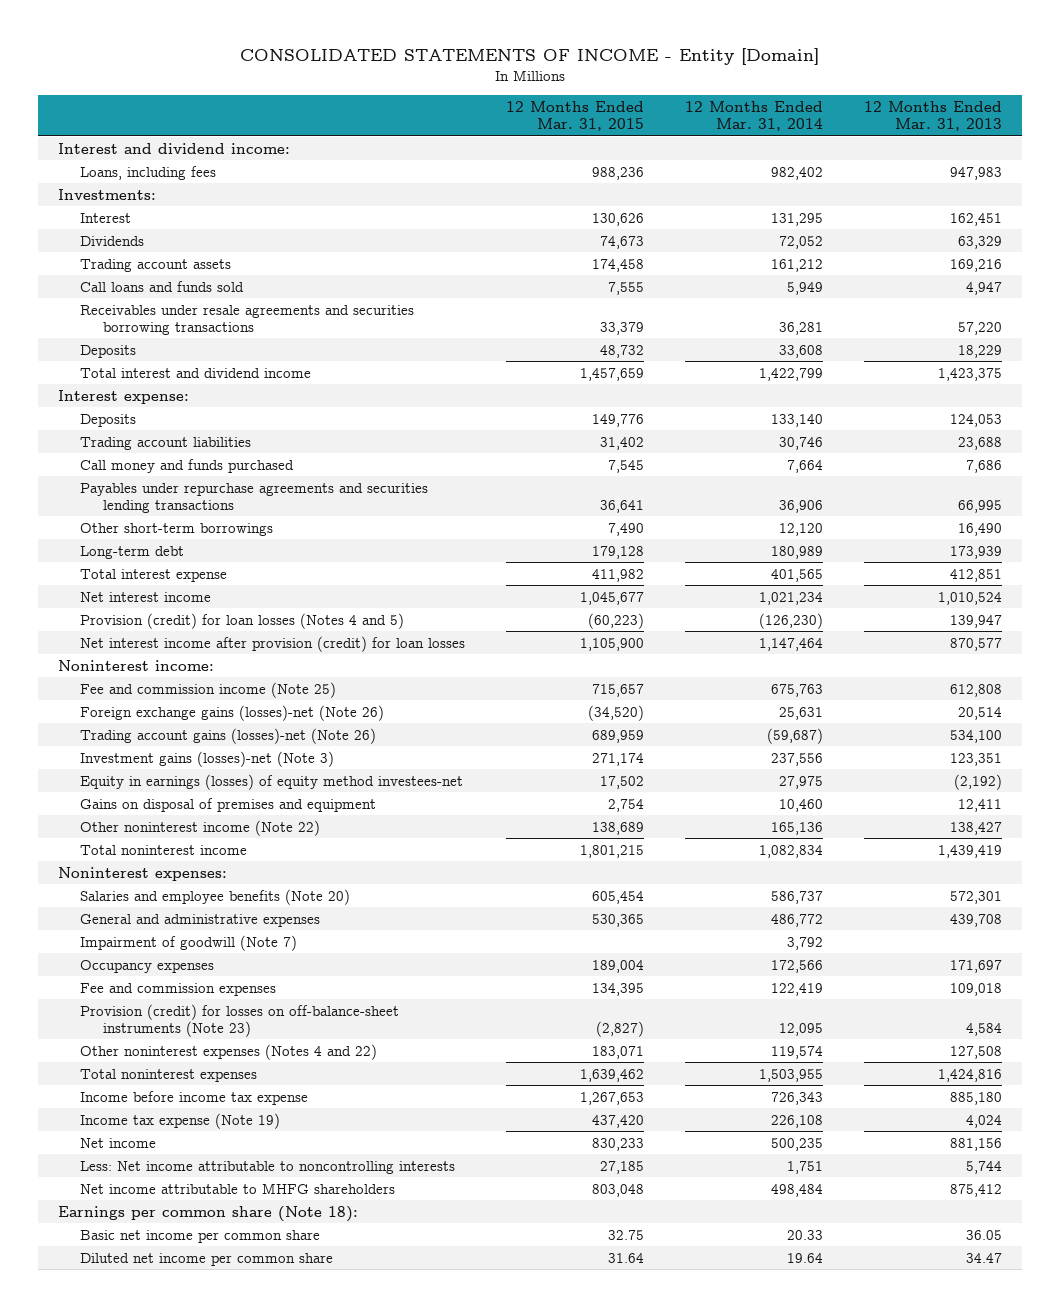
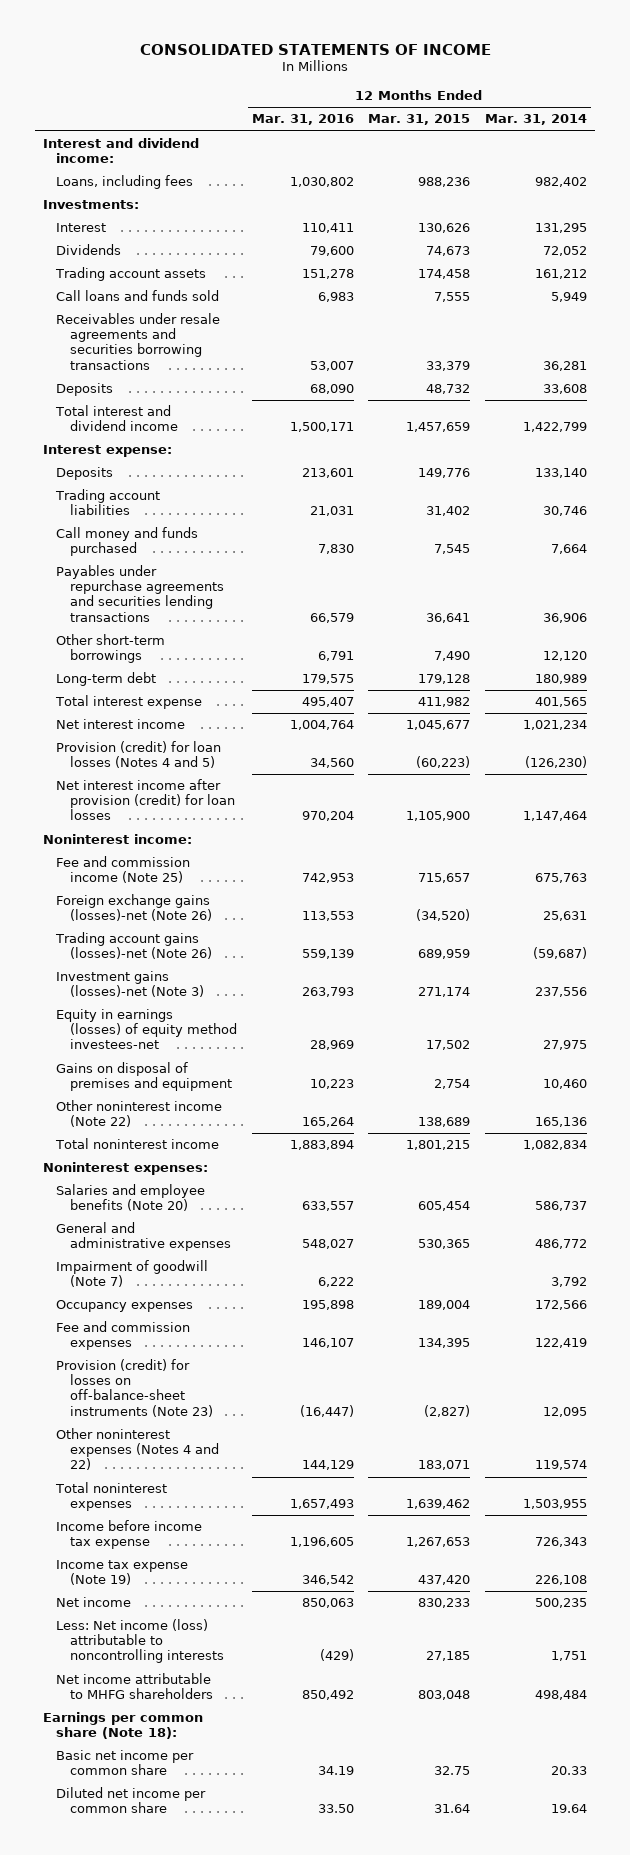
[239,47,819,65] CONSOLIDATED STATEMENTS OF INCOME - Entity [Domain] -> [140,43,492,55] CONSOLIDATED STATEMENTS OF INCOME
[864,100,1003,132] 12 Months Ended Mar. 31, 2013 -> none
none -> [251,114,354,126] Mar. 31, 2016
[80,1160,456,1174] Less: Net income attributable to noncontrolling interests -> [56,1619,224,1664] Less: Net income (loss) attributable to noncontrolling interests

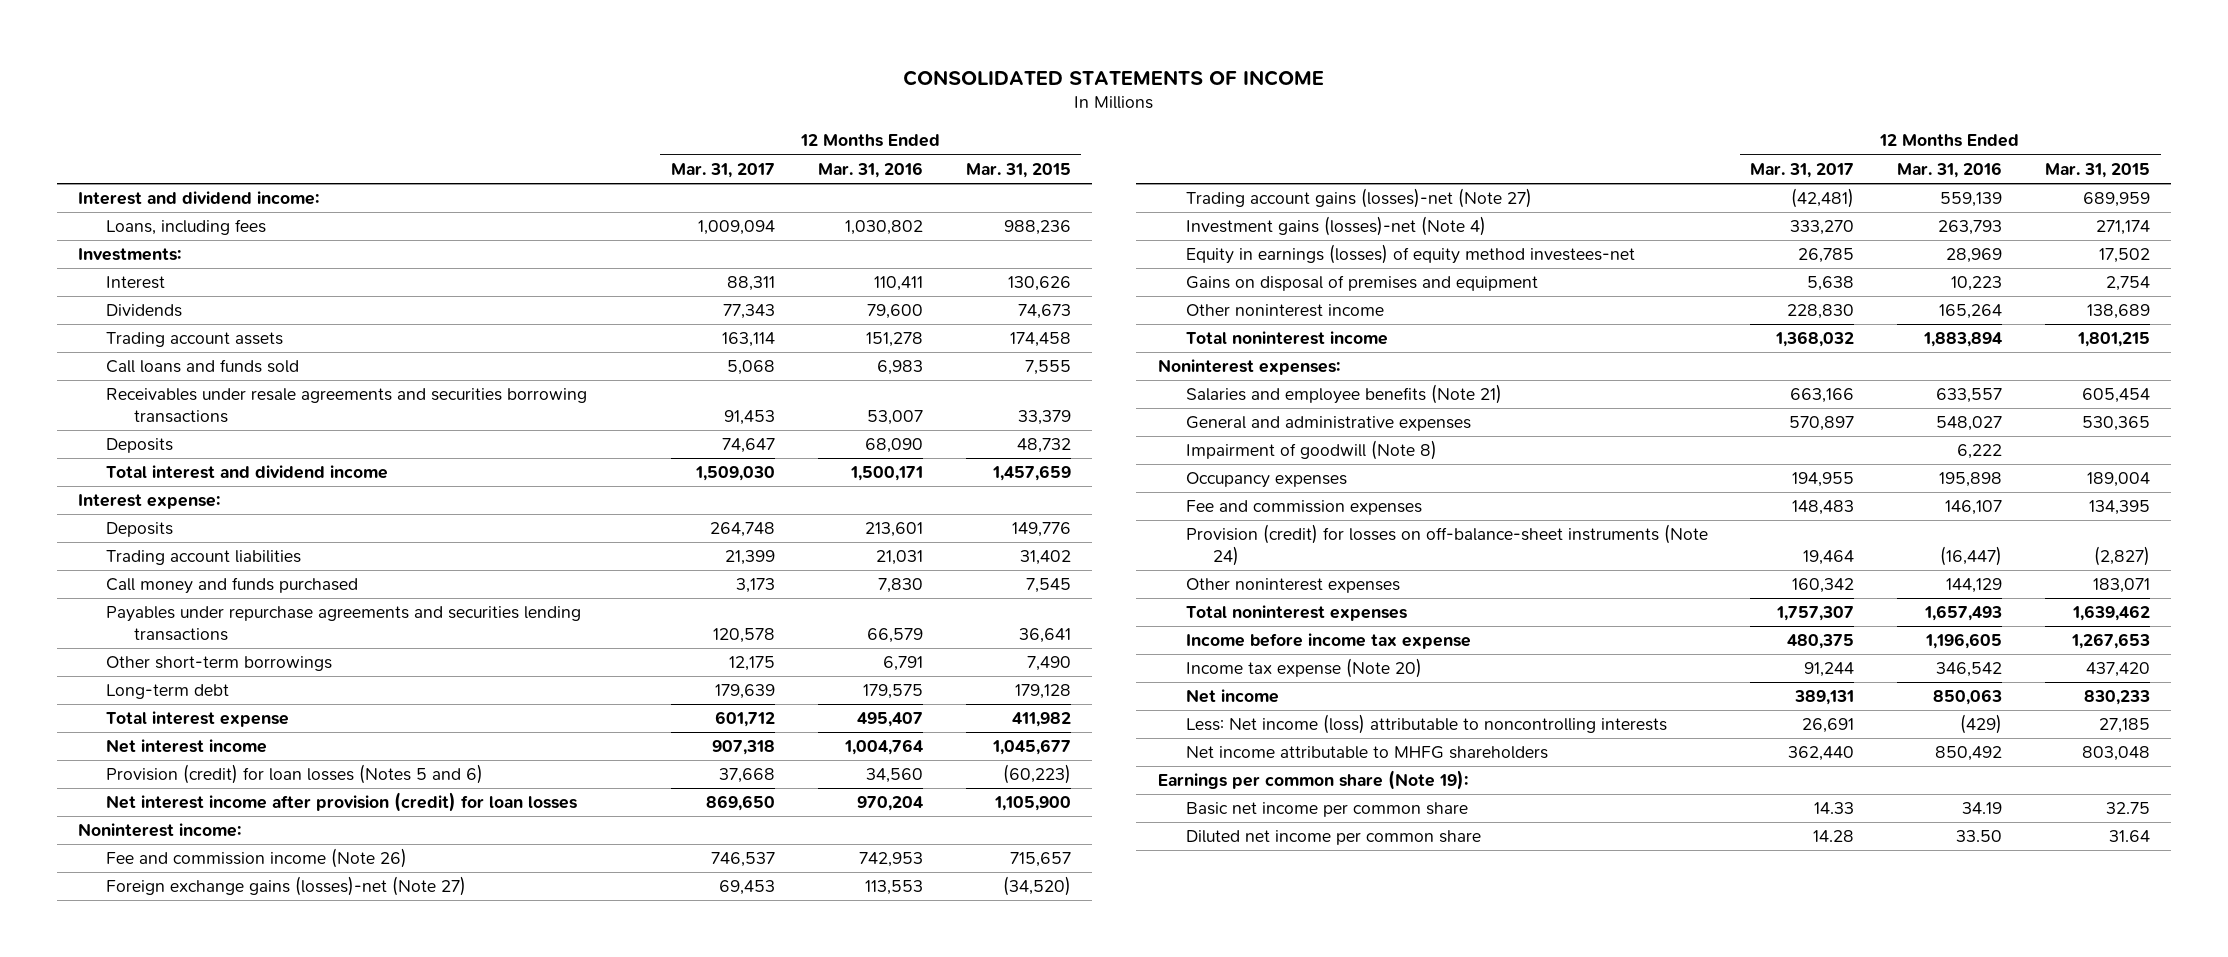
[485,114,588,126] Mar. 31, 2014 -> none
none -> [671,162,776,178] Mar. 31, 2017
[56,741,222,769] Provision (credit) for loan losses (Notes 4 and 5) -> [106,764,484,785] Provision (credit) for loan losses (Notes 5 and 6)
[56,856,191,884] Fee and commission income (Note 25) -> [106,848,408,869] Fee and commission income (Note 26)
[56,894,212,922] Foreign exchange gains (losses)-net (Note 26) -> [106,876,467,897] Foreign exchange gains (losses)-net (Note 27)
[55,932,212,960] Trading account gains (losses)-net (Note 26) -> [1185,188,1532,209] Trading account gains (losses)-net (Note 27)
[56,971,204,998] Investment gains (losses)-net (Note 3) -> [1185,216,1486,237] Investment gains (losses)-net (Note 4)
[56,1100,223,1128] Other noninterest income (Note 22) -> [1185,304,1384,318] Other noninterest income
[56,1184,206,1212] Salaries and employee benefits (Note 20) -> [1185,384,1502,405] Salaries and employee benefits (Note 21)
[56,1260,209,1288] Impairment of goodwill (Note 7) -> [1185,440,1437,461] Impairment of goodwill (Note 8)
[56,1359,213,1417] Provision (credit) for losses on off-balance-sheet instruments (Note 23) -> [1185,524,1708,566] Provision (credit) for losses on off-balance-sheet instruments (Note 24)
[56,1428,219,1471] Other noninterest expenses (Notes 4 and 22) -> [1185,578,1400,594] Other noninterest expenses
[56,1560,189,1586] Income tax expense (Note 19) -> [1185,658,1422,679] Income tax expense (Note 20)
[42,1712,203,1740] Earnings per common share (Note 18): -> [1157,770,1468,791] Earnings per common share (Note 19):

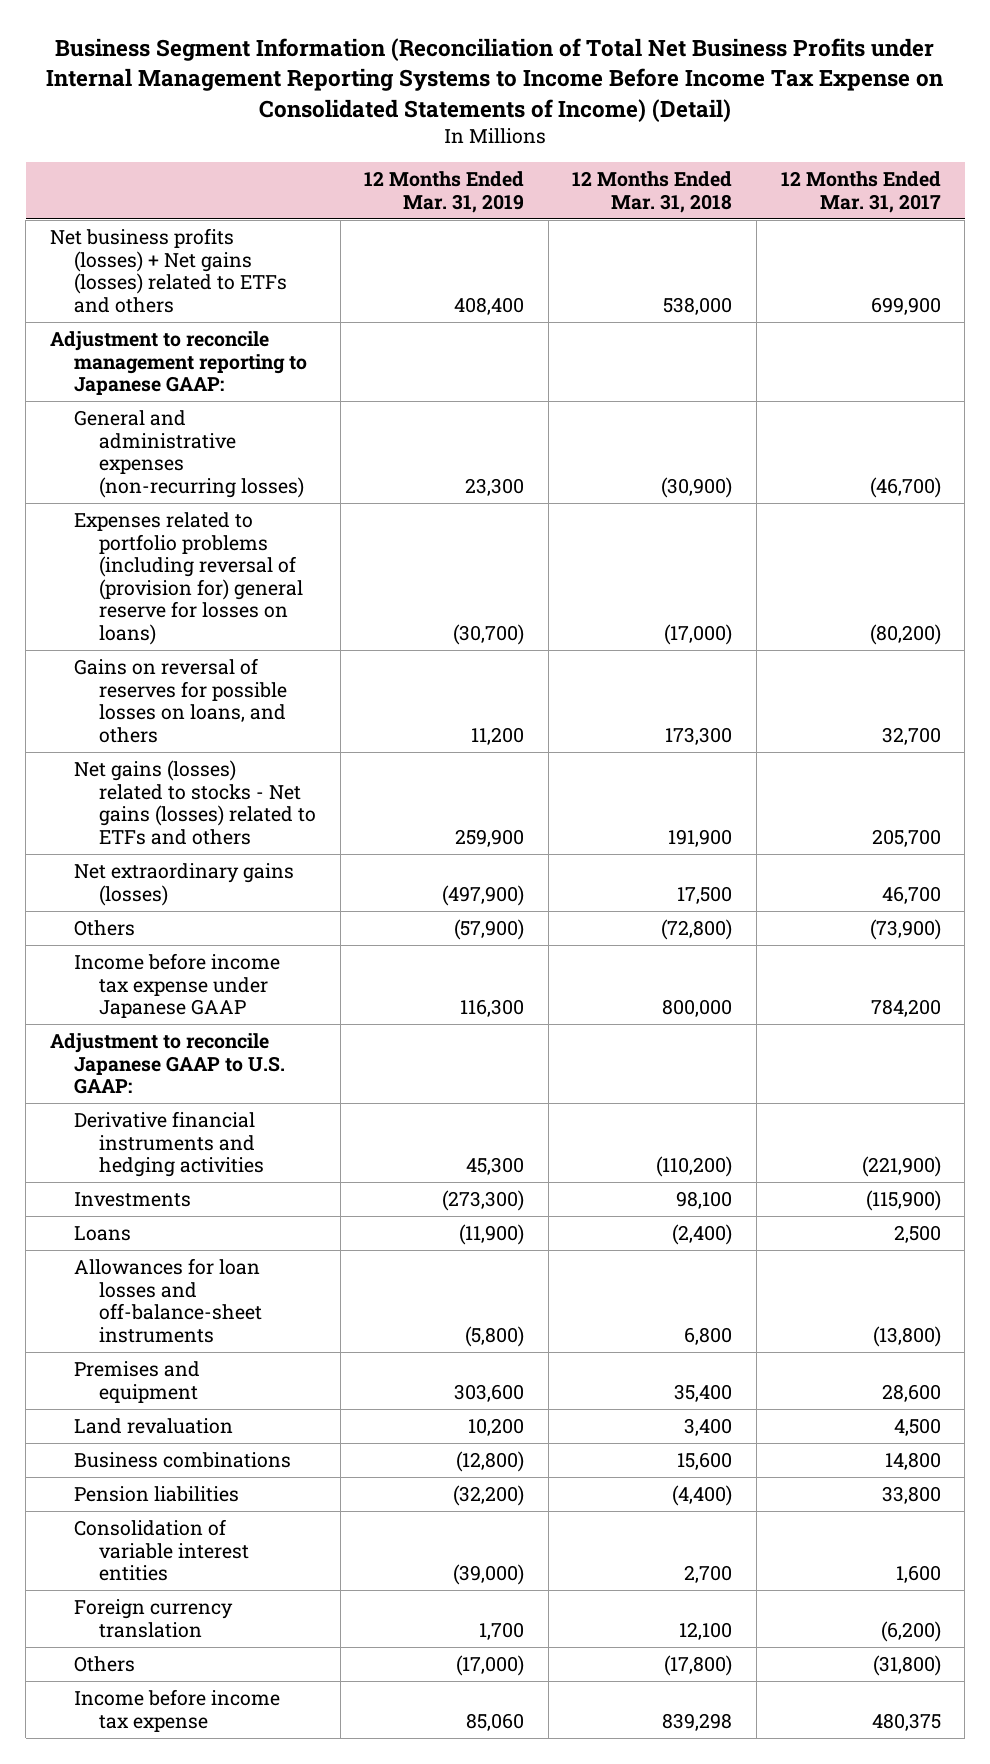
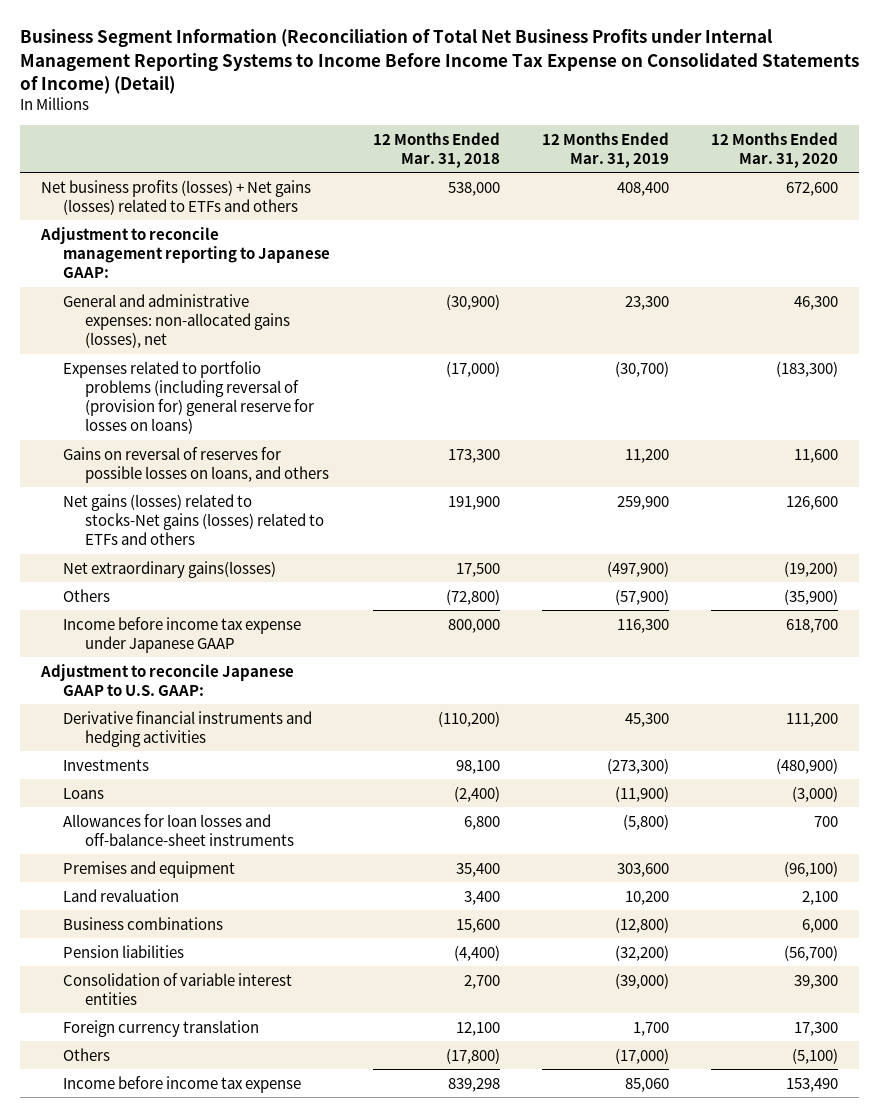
[780,171,941,213] 12 Months Ended Mar. 31, 2017 -> none
none -> [711,131,839,168] 12 Months Ended Mar. 31, 2020
[74,410,305,498] General and administrative expenses (non-recurring losses) -> [63,293,291,348] General and administrative expenses: non-allocated gains (losses), net
[74,760,317,845] Net gains (losses) related to stocks - Net gains (losses) related to ETFs and others -> [63,493,325,545] Net gains (losses) related to stocks-Net gains (losses) related to ETFs and others
[74,863,295,906] Net extraordinary gains (losses) -> [63,560,277,578] Net extraordinary gains(losses)

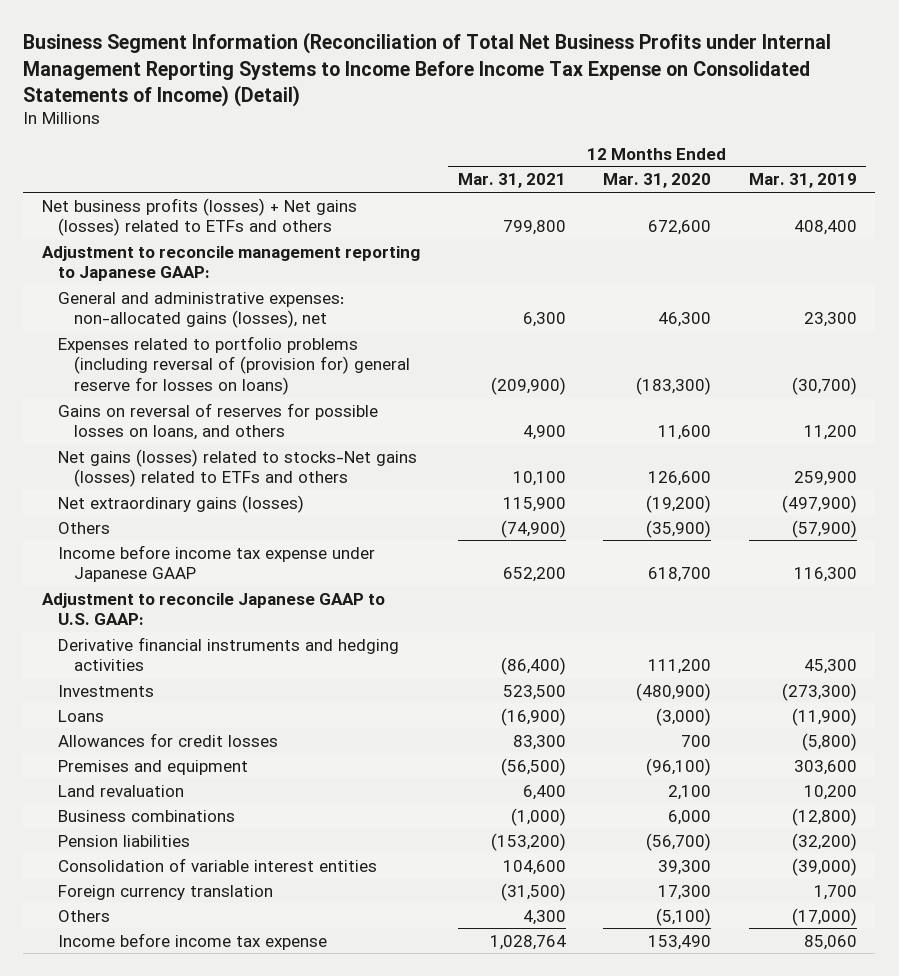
[372,131,500,168] 12 Months Ended Mar. 31, 2018 -> none
none -> [457,173,566,189] Mar. 31, 2021
[63,560,277,578] Net extraordinary gains(losses) -> [58,494,305,513] Net extraordinary gains (losses)
[63,813,295,846] Allowances for loan losses and off-balance-sheet instruments -> [58,732,279,747] Allowances for credit losses

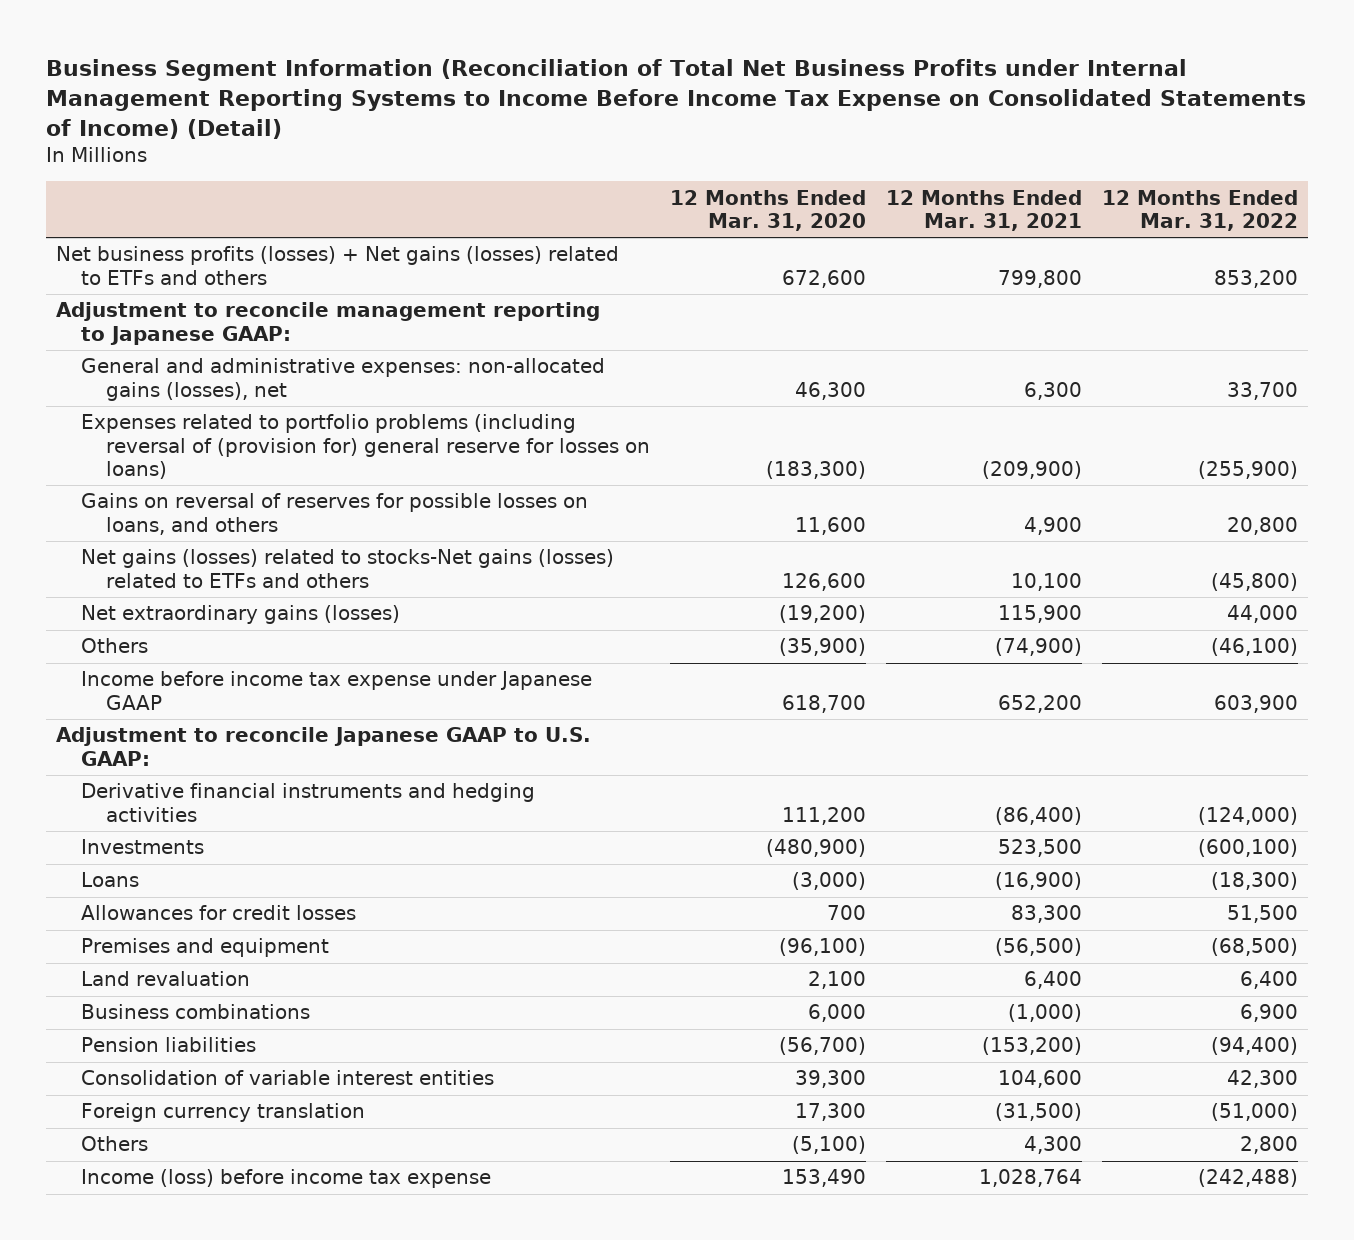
[748,173,857,189] Mar. 31, 2019 -> none
none -> [1101,189,1298,232] 12 Months Ended Mar. 31, 2022
[58,932,328,950] Income before income tax expense -> [80,1169,491,1189] Income (loss) before income tax expense

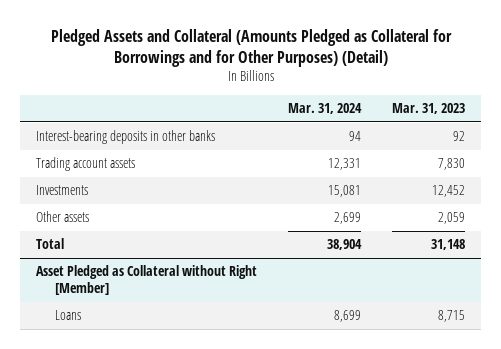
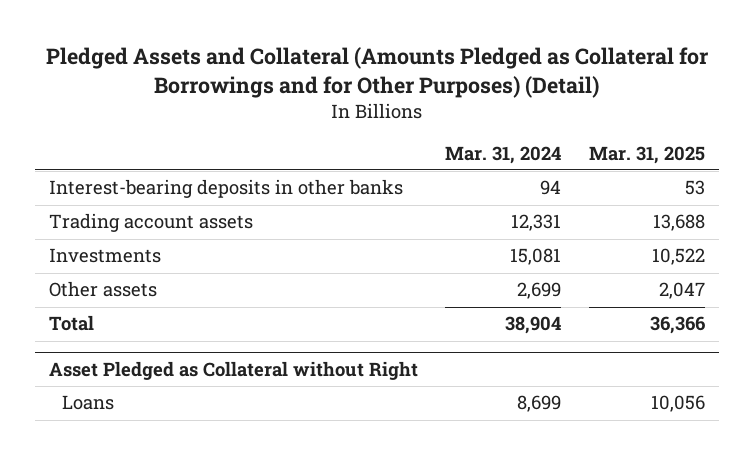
[392,103,466,115] Mar. 31, 2023 -> none
none -> [588,145,705,164] Mar. 31, 2025
[35,265,257,296] Asset Pledged as Collateral without Right [Member] -> [48,361,418,381] Asset Pledged as Collateral without Right

